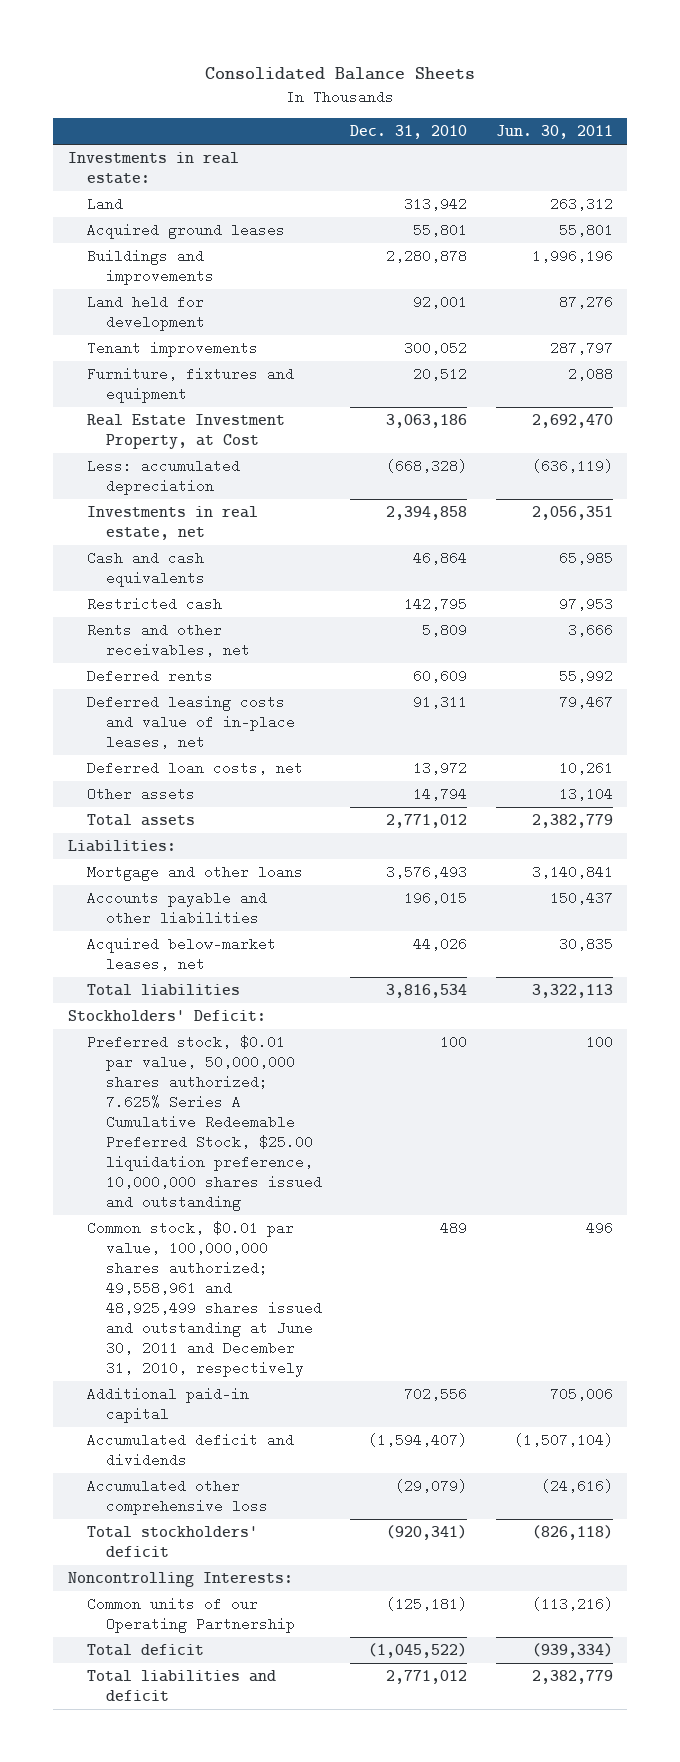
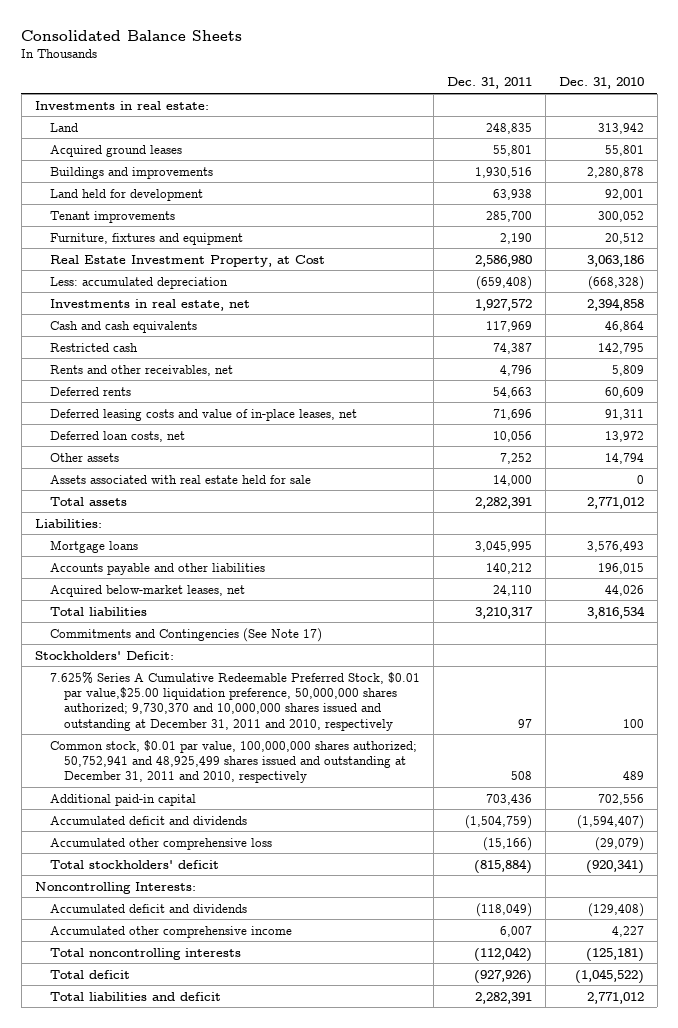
[495,125,613,140] Jun. 30, 2011 -> none
none -> [446,77,532,90] Dec. 31, 2011
none -> [49,474,311,484] Assets associated with real estate held for sale
[86,865,303,882] Mortgage and other loans -> [49,539,138,553] Mortgage loans
none -> [49,627,322,642] Commitments and Contingencies (See Note 17)
[86,1035,322,1211] Preferred stock, $0.01 par value, 50,000,000 shares authorized; 7.625% Series A Cumulative Redeemable Preferred Stock, $25.00 liquidation preference, 10,000,000 shares issued and outstanding -> [49,671,420,731] 7.625% Series A Cumulative Redeemable Preferred Stock, $0.01 par value,$25.00 liquidation preference, 50,000,000 shares authorized; 9,730,370 and 10,000,000 shares issued and outstanding at December 31, 2011 and 2010, respectively
[86,1221,322,1377] Common stock, $0.01 par value, 100,000,000 shares authorized; 49,558,961 and 48,925,499 shares issued and outstanding at June 30, 2011 and December 31, 2010, respectively -> [49,739,417,784] Common stock, $0.01 par value, 100,000,000 shares authorized; 50,752,941 and 48,925,499 shares issued and outstanding at December 31, 2011 and 2010, respectively
none -> [49,903,247,913] Accumulated deficit and dividends
none -> [49,925,292,938] Accumulated other comprehensive income
[86,1597,295,1634] Common units of our Operating Partnership -> [49,947,241,960] Total noncontrolling interests

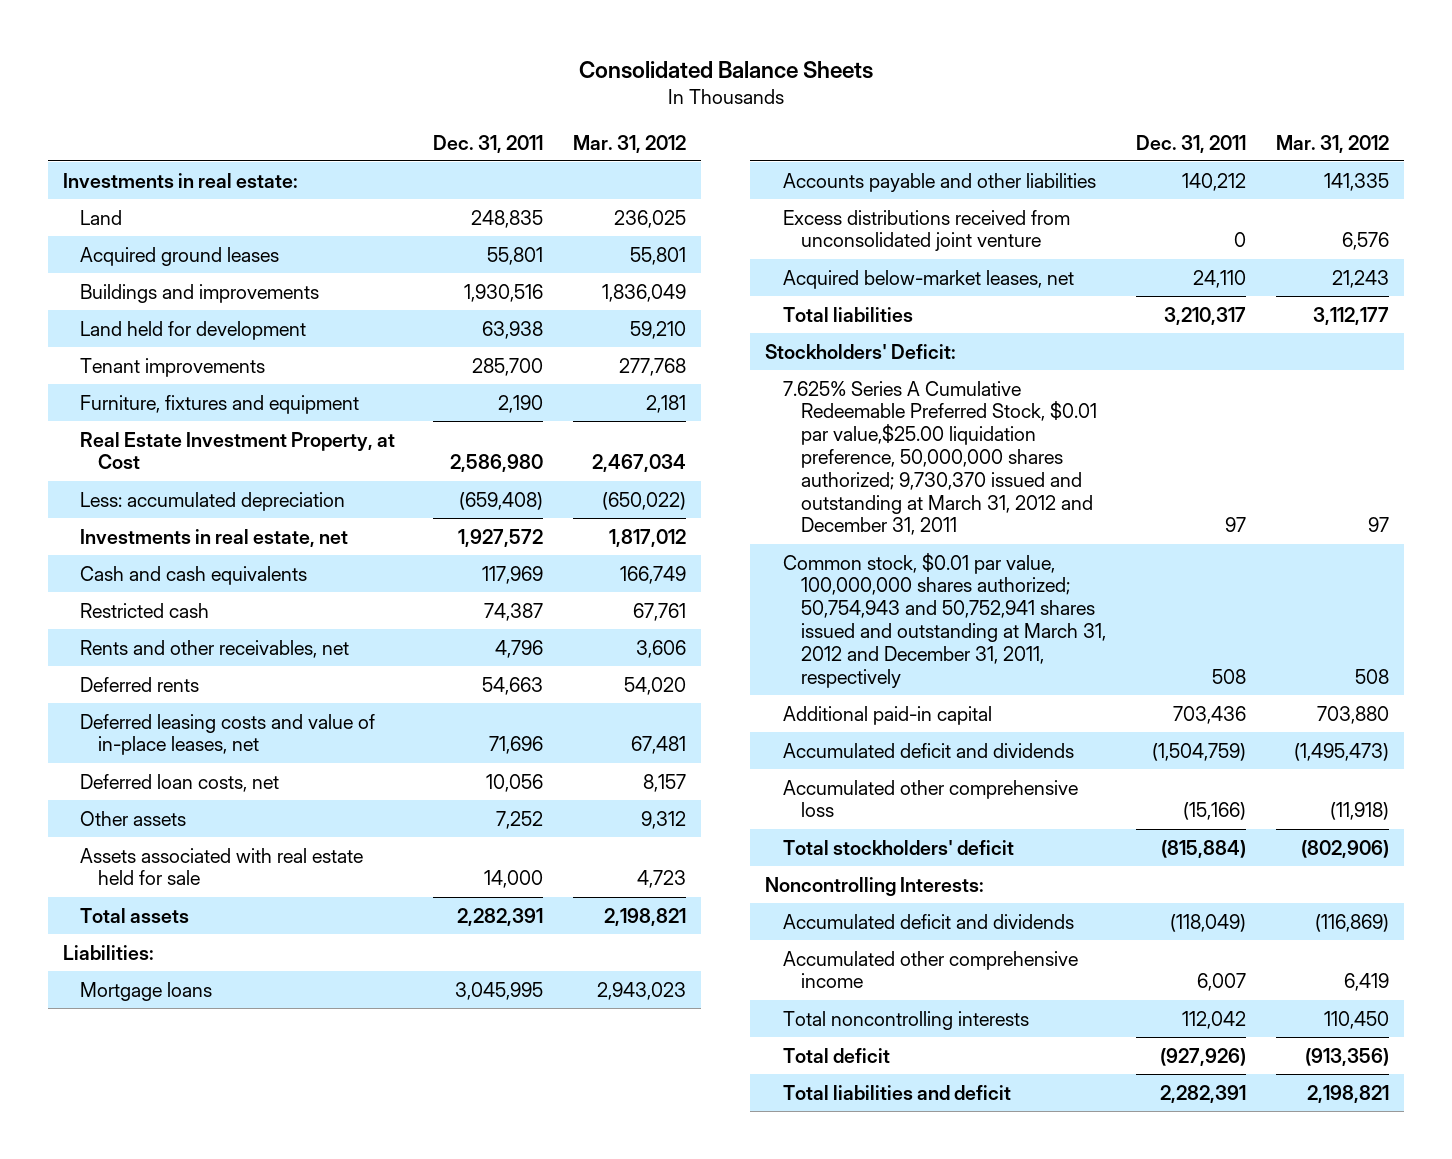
[558,77,644,90] Dec. 31, 2010 -> none
none -> [573,134,687,153] Mar. 31, 2012
none -> [783,209,1071,252] Excess distributions received from unconsolidated joint venture
[49,627,322,642] Commitments and Contingencies (See Note 17) -> none
[49,671,420,731] 7.625% Series A Cumulative Redeemable Preferred Stock, $0.01 par value,$25.00 liquidation preference, 50,000,000 shares authorized; 9,730,370 and 10,000,000 shares issued and outstanding at December 31, 2011 and 2010, respectively -> [783,380,1097,536] 7.625% Series A Cumulative Redeemable Preferred Stock, $0.01 par value,$25.00 liquidation preference, 50,000,000 shares authorized; 9,730,370 issued and outstanding at March 31, 2012 and December 31, 2011
[49,739,417,784] Common stock, $0.01 par value, 100,000,000 shares authorized; 50,752,941 and 48,925,499 shares issued and outstanding at December 31, 2011 and 2010, respectively -> [783,552,1106,688] Common stock, $0.01 par value, 100,000,000 shares authorized; 50,754,943 and 50,752,941 shares issued and outstanding at March 31, 2012 and December 31, 2011, respectively
[473,946,532,962] (112,042) -> [1181,1010,1246,1029] 112,042

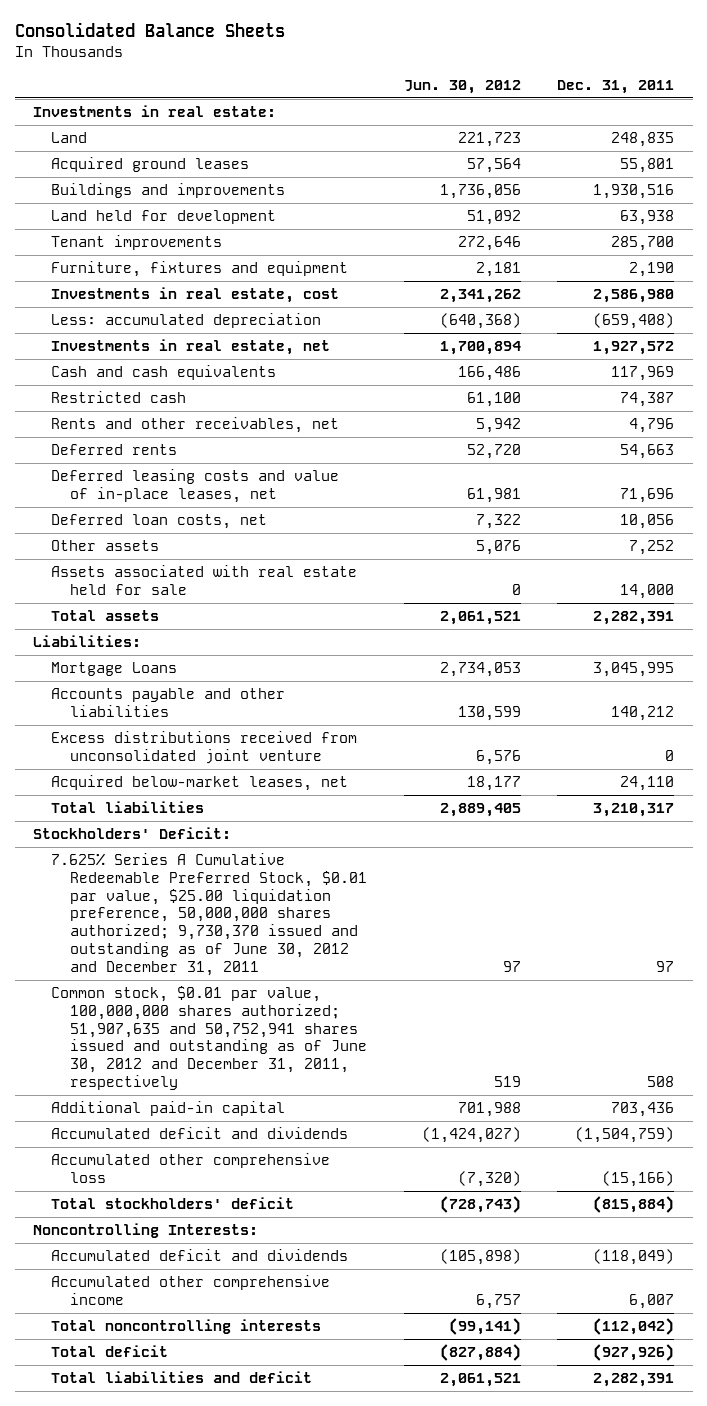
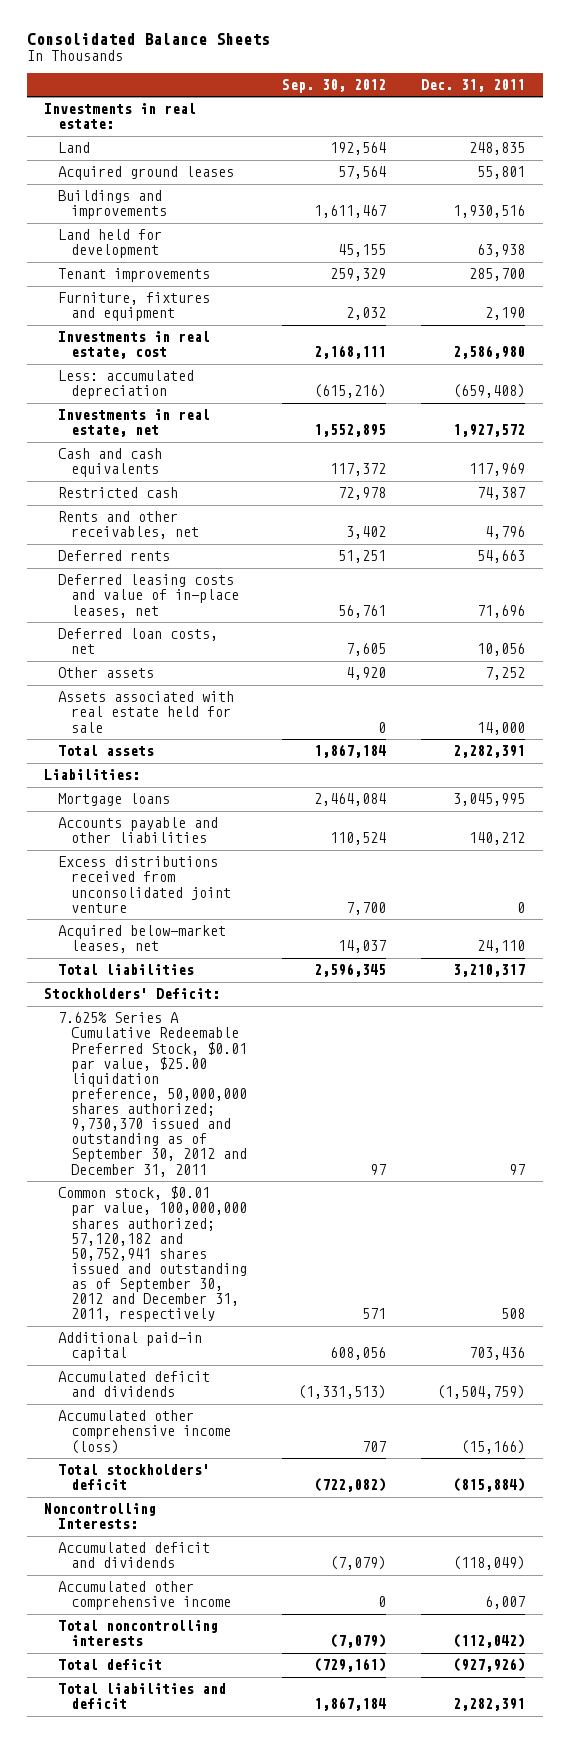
[403,79,521,94] Jun. 30, 2012 -> none
none -> [281,78,386,93] Sep. 30, 2012
[51,662,178,677] Mortgage Loans -> [57,793,170,807] Mortgage loans
[51,853,367,976] 7.625% Series A Cumulative Redeemable Preferred Stock, $0.01 par value, $25.00 liquidation preference, 50,000,000 shares authorized; 9,730,370 issued and outstanding as of June 30, 2012 and December 31, 2011 -> [57,1012,247,1177] 7.625% Series A Cumulative Redeemable Preferred Stock, $0.01 par value, $25.00 liquidation preference, 50,000,000 shares authorized; 9,730,370 issued and outstanding as of September 30, 2012 and December 31, 2011
[51,986,367,1090] Common stock, $0.01 par value, 100,000,000 shares authorized; 51,907,635 and 50,752,941 shares issued and outstanding as of June 30, 2012 and December 31, 2011, respectively -> [57,1186,247,1323] Common stock, $0.01 par value, 100,000,000 shares authorized; 57,120,182 and 50,752,941 shares issued and outstanding as of September 30, 2012 and December 31, 2011, respectively
[51,1153,331,1184] Accumulated other comprehensive loss -> [57,1410,231,1454] Accumulated other comprehensive income (loss)

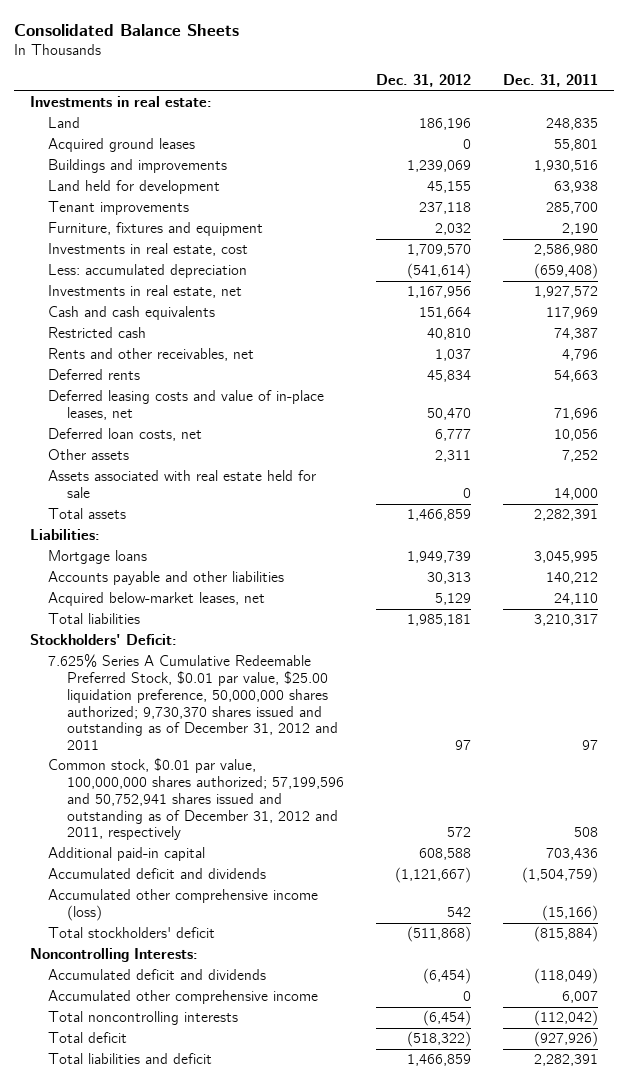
[281,78,386,93] Sep. 30, 2012 -> none
none -> [376,74,472,88] Dec. 31, 2012
[57,856,231,913] Excess distributions received from unconsolidated joint venture -> none
[57,1012,247,1177] 7.625% Series A Cumulative Redeemable Preferred Stock, $0.01 par value, $25.00 liquidation preference, 50,000,000 shares authorized; 9,730,370 issued and outstanding as of September 30, 2012 and December 31, 2011 -> [48,654,338,750] 7.625% Series A Cumulative Redeemable Preferred Stock, $0.01 par value, $25.00 liquidation preference, 50,000,000 shares authorized; 9,730,370 shares issued and outstanding as of December 31, 2012 and 2011
[57,1186,247,1323] Common stock, $0.01 par value, 100,000,000 shares authorized; 57,120,182 and 50,752,941 shares issued and outstanding as of September 30, 2012 and December 31, 2011, respectively -> [48,758,344,841] Common stock, $0.01 par value, 100,000,000 shares authorized; 57,199,596 and 50,752,941 shares issued and outstanding as of December 31, 2012 and 2011, respectively

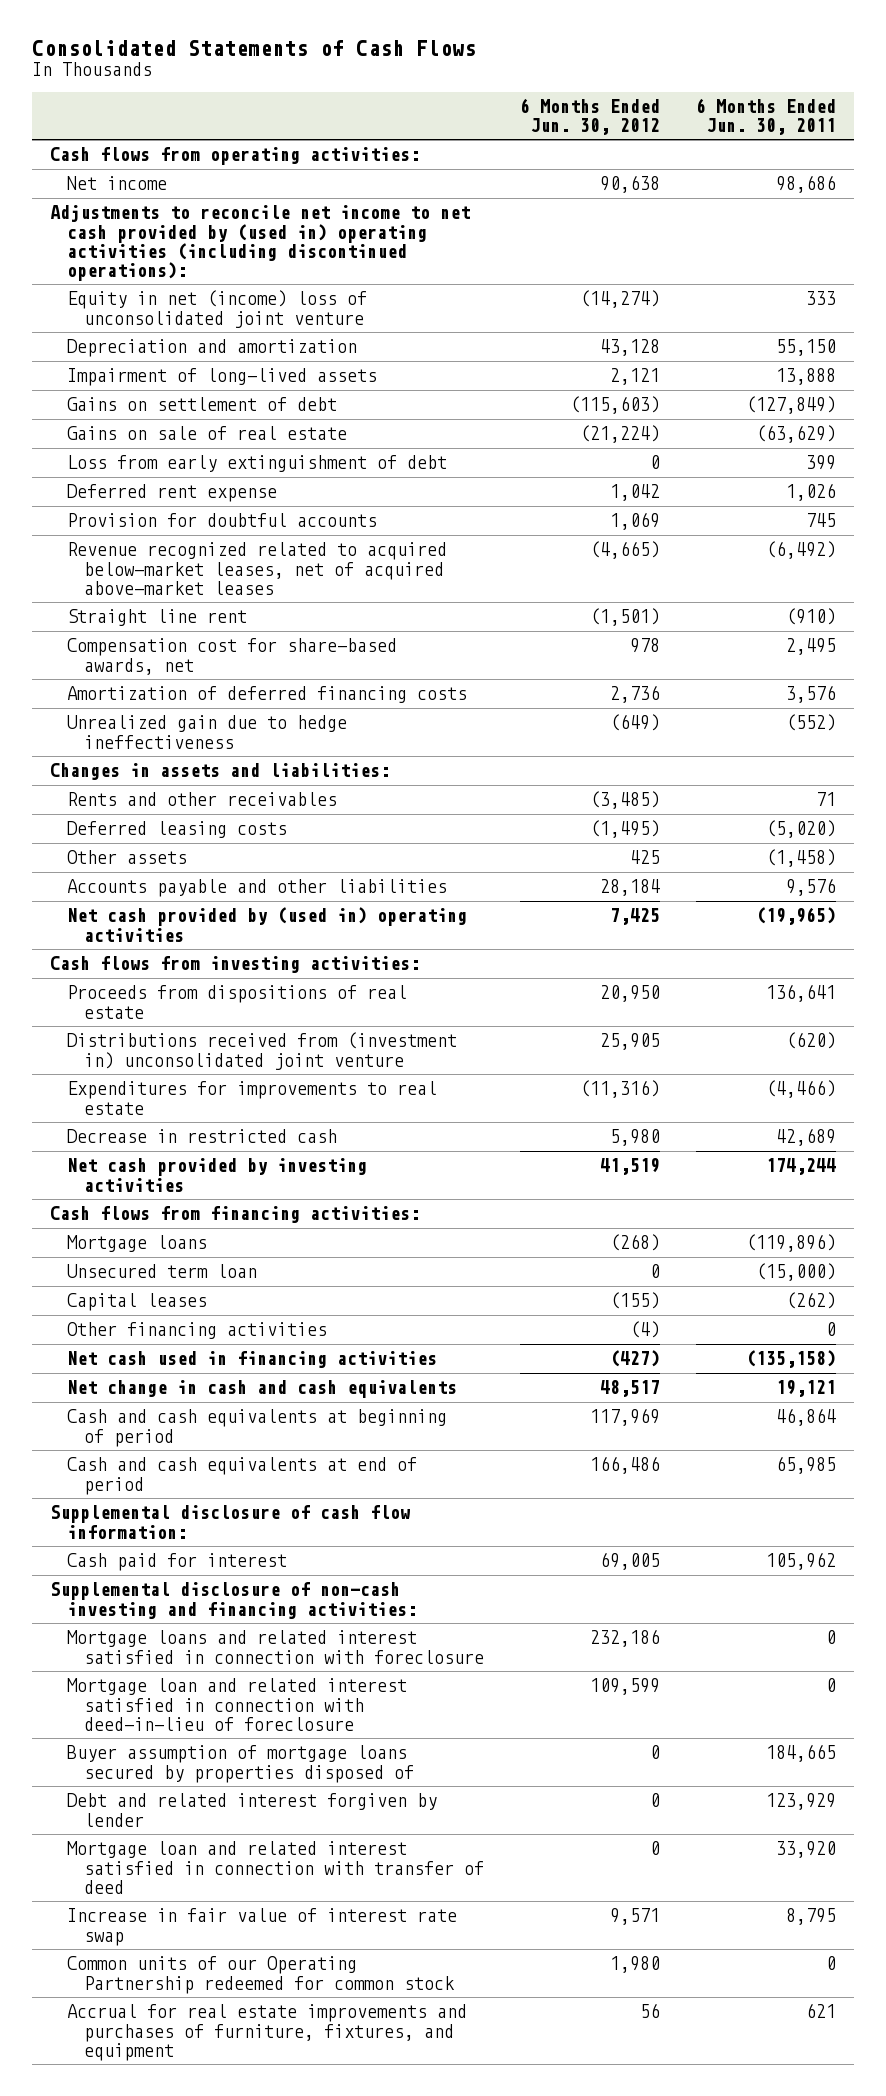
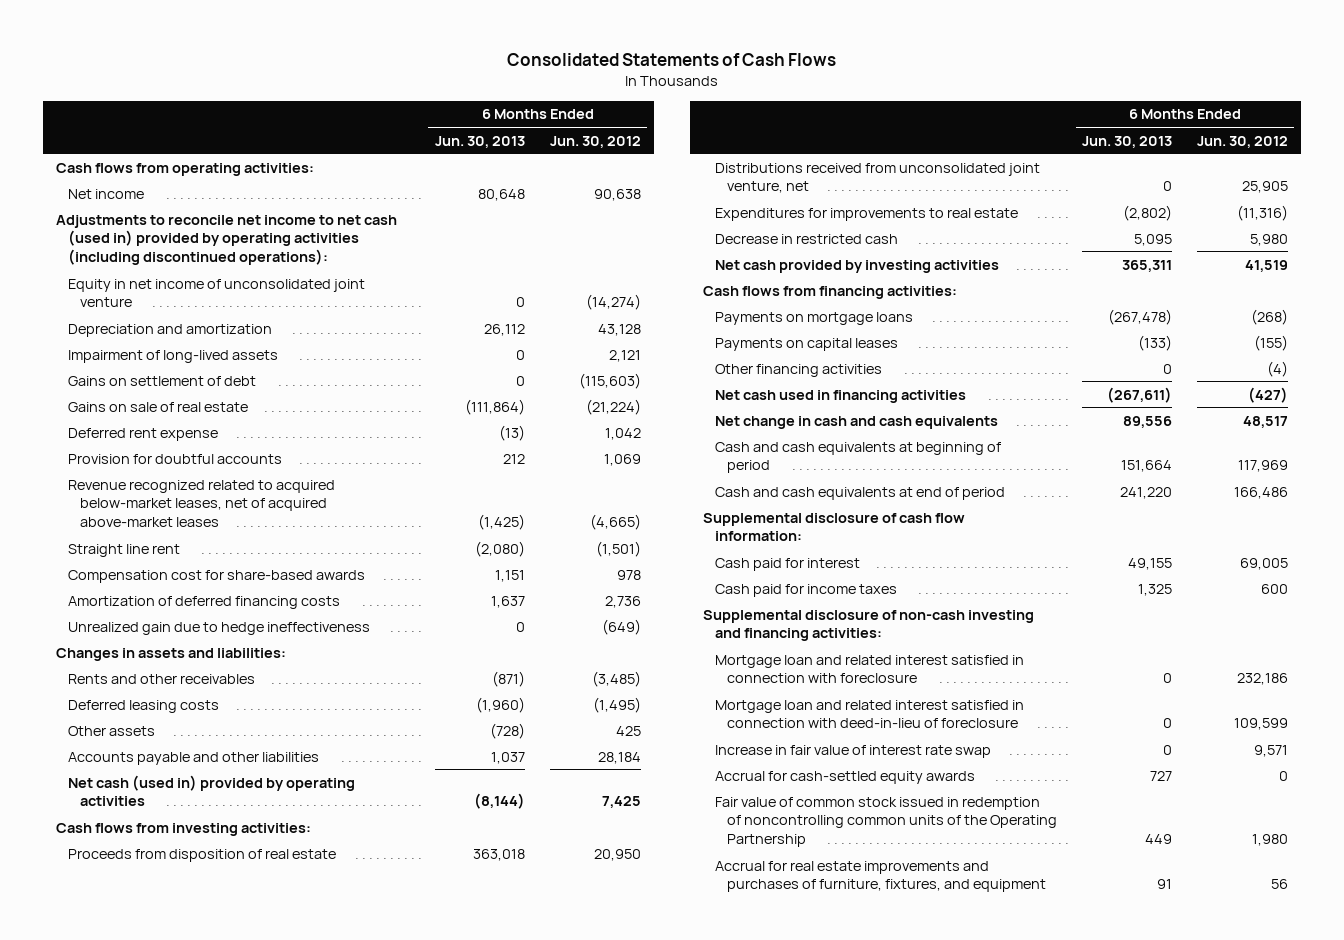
[695,97,836,136] 6 Months Ended Jun. 30, 2011 -> none
none -> [434,135,525,148] Jun. 30, 2013
[50,205,471,282] Adjustments to reconcile net income to net cash provided by (used in) operating activities (including discontinued operations): -> [55,214,397,266] Adjustments to reconcile net income to net cash (used in) provided by operating activities (including discontinued operations):
[67,290,368,328] Equity in net (income) loss of unconsolidated joint venture -> [67,278,365,308] Equity in net income of unconsolidated joint venture
[67,455,448,473] Loss from early extinguishment of debt -> none
[67,638,398,675] Compensation cost for share-based awards, net -> [67,569,365,583] Compensation cost for share-based awards
[67,907,468,942] Net cash provided by (used in) operating activities -> [67,774,355,807] Net cash (used in) provided by operating activities
[67,985,408,1019] Proceeds from dispositions of real estate -> [67,848,336,862] Proceeds from disposition of real estate
[67,1032,458,1070] Distributions received from (investment in) unconsolidated joint venture -> [714,162,1040,194] Distributions received from unconsolidated joint venture, net
[67,1264,258,1279] Unsecured term loan -> none
[67,1235,208,1253] Mortgage loans -> [714,311,913,325] Payments on mortgage loans
[67,1293,208,1312] Capital leases -> [714,337,898,351] Payments on capital leases
none -> [714,583,897,597] Cash paid for income taxes
[67,1630,485,1664] Mortgage loans and related interest satisfied in connection with foreclosure -> [714,654,1024,684] Mortgage loan and related interest satisfied in connection with foreclosure
[67,1745,415,1783] Buyer assumption of mortgage loans secured by properties disposed of -> none
[67,1793,438,1827] Debt and related interest forgiven by lender -> none
[67,1841,485,1894] Mortgage loan and related interest satisfied in connection with transfer of deed -> none
none -> [714,770,975,784] Accrual for cash-settled equity awards
[67,1956,456,1994] Common units of our Operating Partnership redeemed for common stock -> [714,796,1057,848] Fair value of common stock issued in redemption of noncontrolling common units of the Operating Partnership

